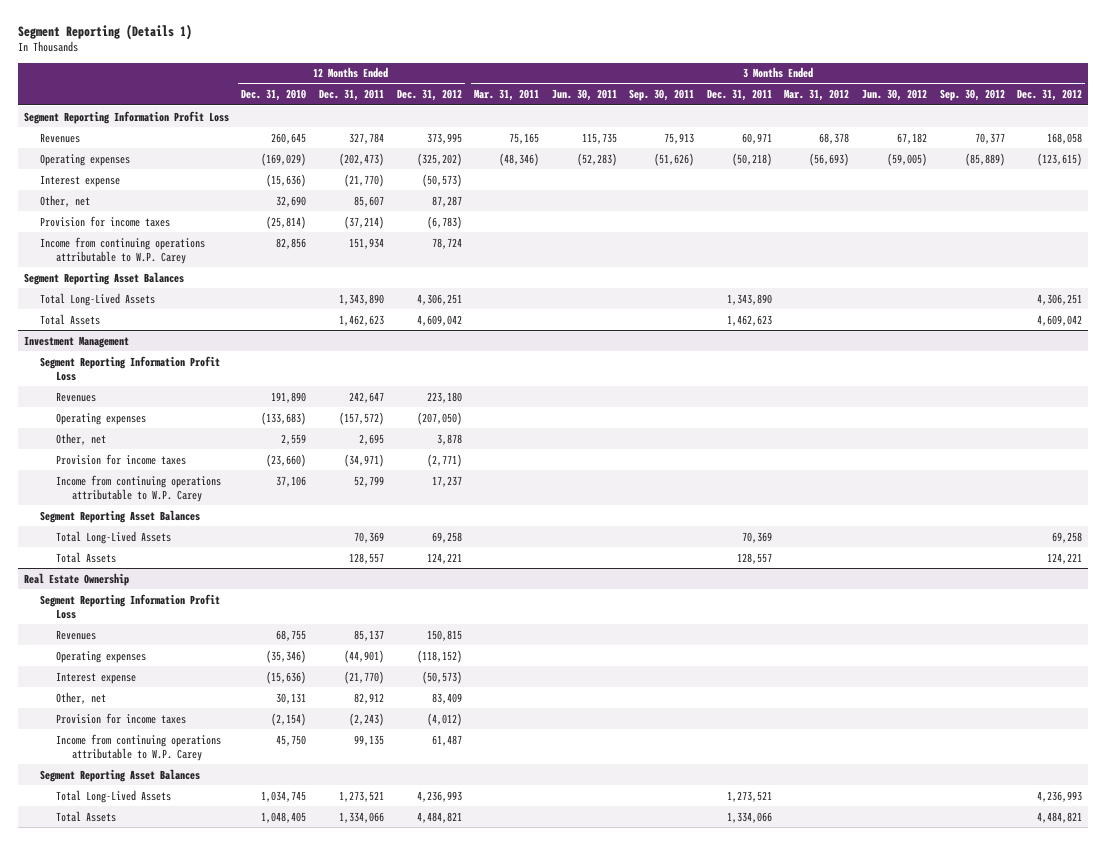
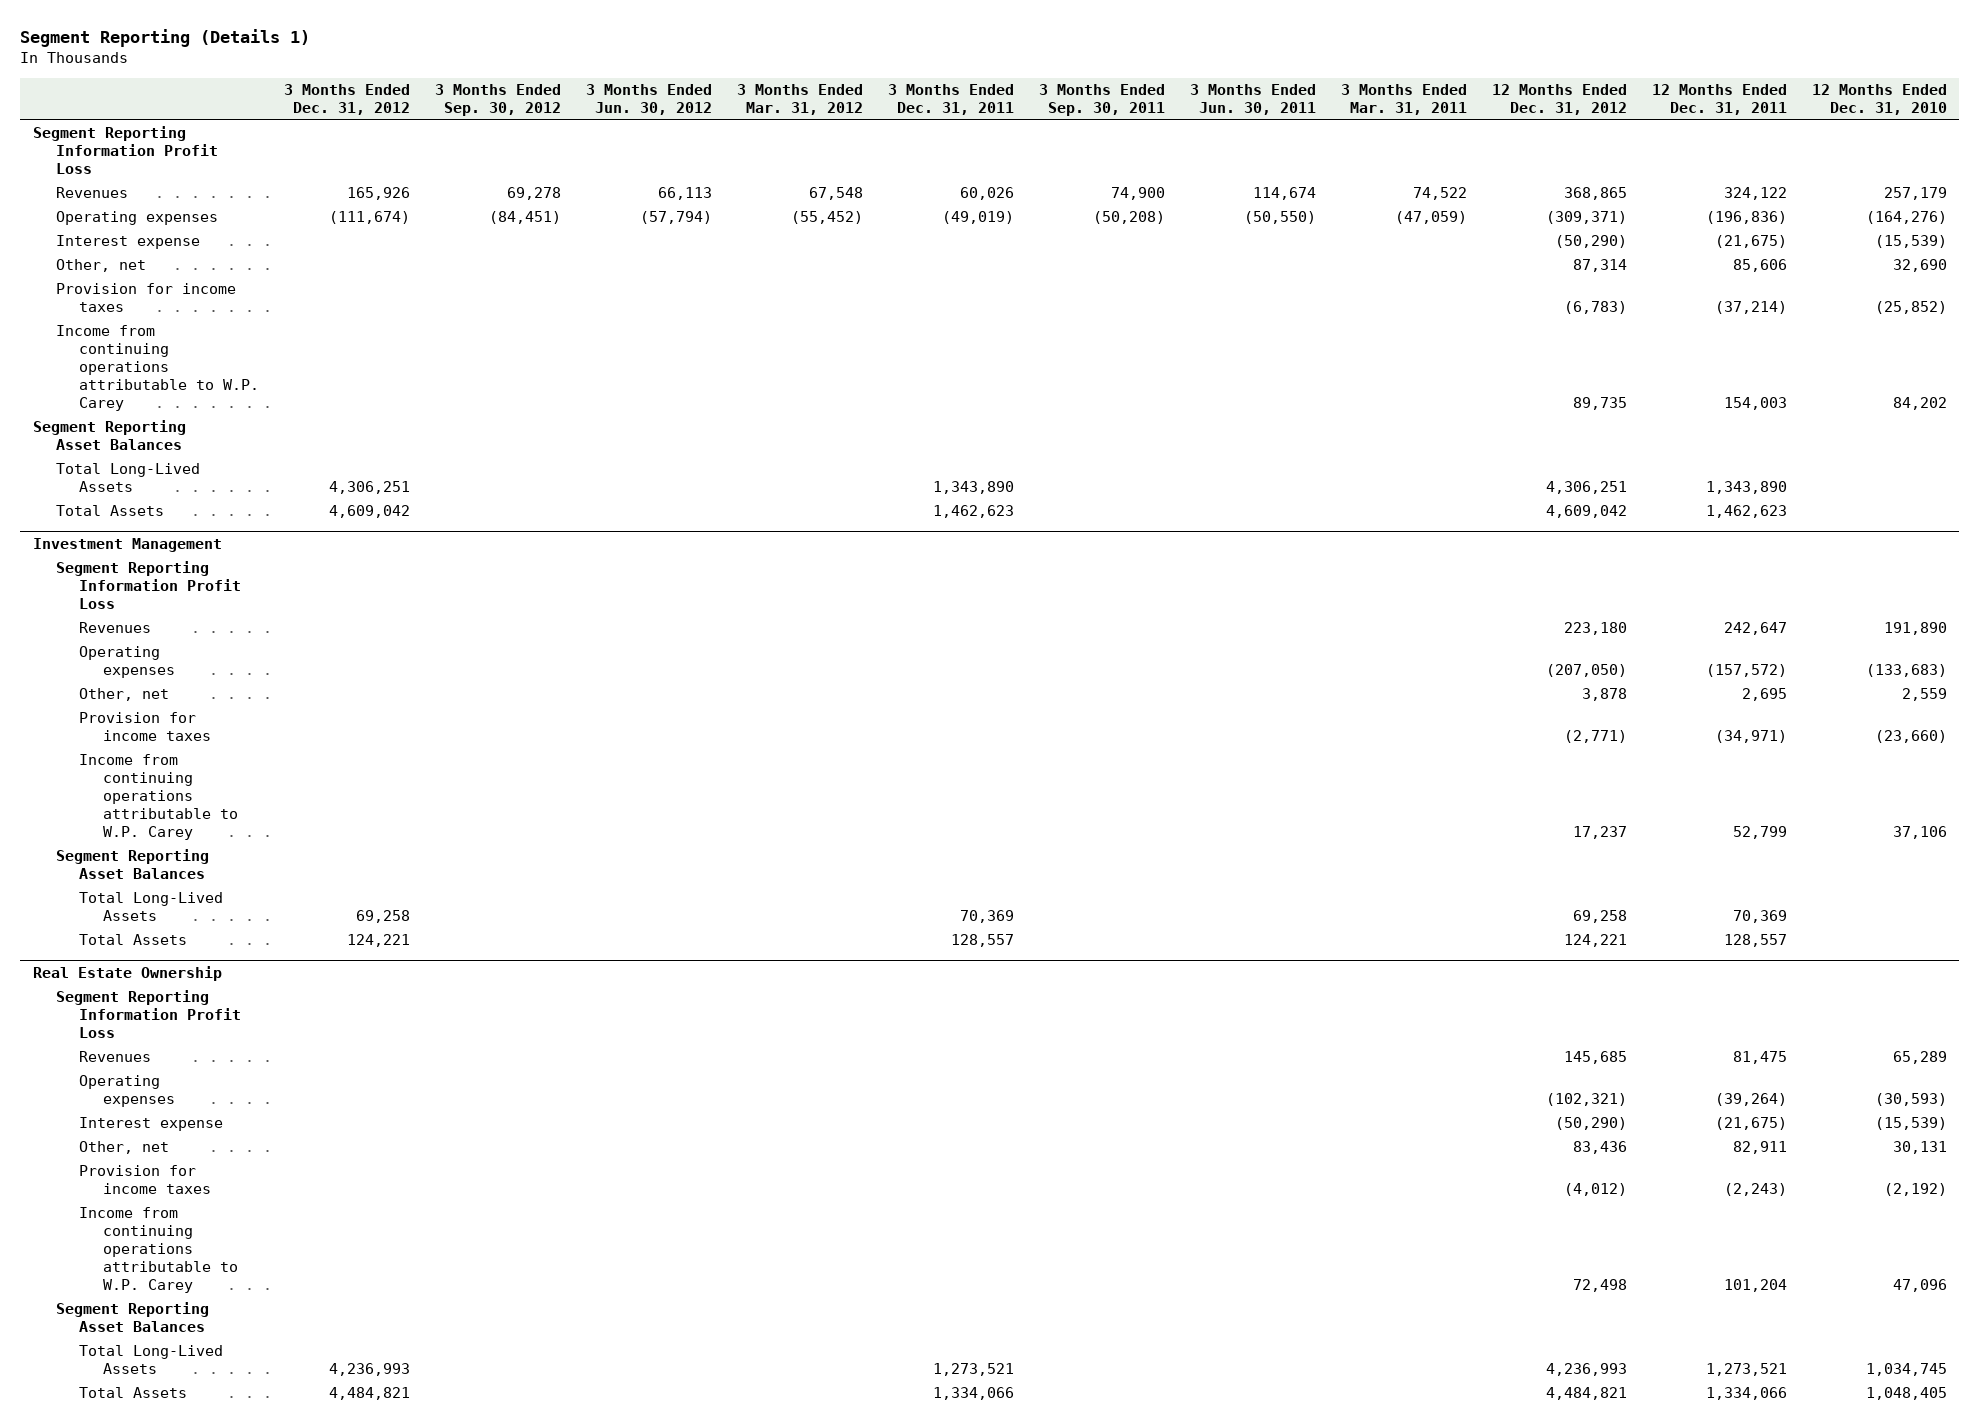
[271,132,307,144] 260,645 -> [1883,187,1947,201] 257,179
[348,132,384,144] 327,784 -> [1723,187,1787,201] 324,122
[426,132,462,144] 373,995 -> [1563,187,1627,201] 368,865
[509,132,540,144] 75,165 -> [1413,187,1468,201] 74,522
[581,132,617,144] 115,735 -> [1253,187,1317,201] 114,674
[664,132,695,144] 75,913 -> [1111,187,1166,201] 74,900
[741,132,772,144] 60,971 -> [960,187,1015,201] 60,026
[819,132,850,144] 68,378 -> [809,187,864,201] 67,548
[896,132,927,144] 67,182 -> [658,187,713,201] 66,113
[974,132,1005,144] 70,377 -> [507,187,562,201] 69,278
[1047,132,1083,144] 168,058 -> [347,187,411,201] 165,926
[261,152,307,166] (169,029) -> [1865,211,1947,225] (164,276)
[338,152,384,166] (202,473) -> [1705,211,1787,225] (196,836)
[416,152,462,166] (325,202) -> [1545,211,1627,225] (309,371)
[499,152,540,166] (48,346) -> [1395,211,1468,225] (47,059)
[576,152,617,166] (52,283) -> [1244,211,1317,225] (50,550)
[654,152,695,166] (51,626) -> [1093,211,1166,225] (50,208)
[731,152,772,166] (50,218) -> [942,211,1015,225] (49,019)
[809,152,850,166] (56,693) -> [791,211,864,225] (55,452)
[886,152,927,166] (59,005) -> [640,211,713,225] (57,794)
[964,152,1005,166] (85,889) -> [489,211,562,225] (84,451)
[1037,152,1083,166] (123,615) -> [329,211,411,225] (111,674)
[266,173,307,187] (15,636) -> [1874,235,1947,249] (15,539)
[343,173,384,187] (21,770) -> [1714,235,1787,249] (21,675)
[421,173,462,187] (50,573) -> [1554,235,1627,249] (50,290)
[353,195,384,207] 85,607 -> [1732,259,1787,273] 85,606
[431,195,462,207] 87,287 -> [1572,259,1627,273] 87,314
[266,215,307,229] (25,814) -> [1874,301,1947,315] (25,852)
[276,237,307,249] 82,856 -> [1892,396,1947,410] 84,202
[348,237,384,249] 151,934 -> [1723,396,1787,410] 154,003
[431,237,462,249] 78,724 -> [1572,396,1627,410] 89,735
[276,629,307,641] 68,755 -> [1892,1051,1947,1065] 65,289
[353,629,384,641] 85,137 -> [1732,1051,1787,1065] 81,475
[426,629,462,641] 150,815 -> [1563,1051,1627,1065] 145,685
[266,649,307,663] (35,346) -> [1874,1093,1947,1107] (30,593)
[343,649,384,663] (44,901) -> [1714,1093,1787,1107] (39,264)
[416,649,462,663] (118,152) -> [1545,1093,1627,1107] (102,321)
[266,670,307,684] (15,636) -> [1874,1117,1947,1131] (15,539)
[343,670,384,684] (21,770) -> [1714,1117,1787,1131] (21,675)
[421,670,462,684] (50,573) -> [1554,1117,1627,1131] (50,290)
[353,692,384,704] 82,912 -> [1732,1141,1787,1155] 82,911
[431,692,462,704] 83,409 -> [1572,1141,1627,1155] 83,436
[271,712,307,726] (2,154) -> [1883,1183,1947,1197] (2,192)
[276,734,307,746] 45,750 -> [1892,1278,1947,1292] 47,096
[353,734,384,746] 99,135 -> [1723,1278,1787,1292] 101,204
[431,734,462,746] 61,487 -> [1572,1278,1627,1292] 72,498

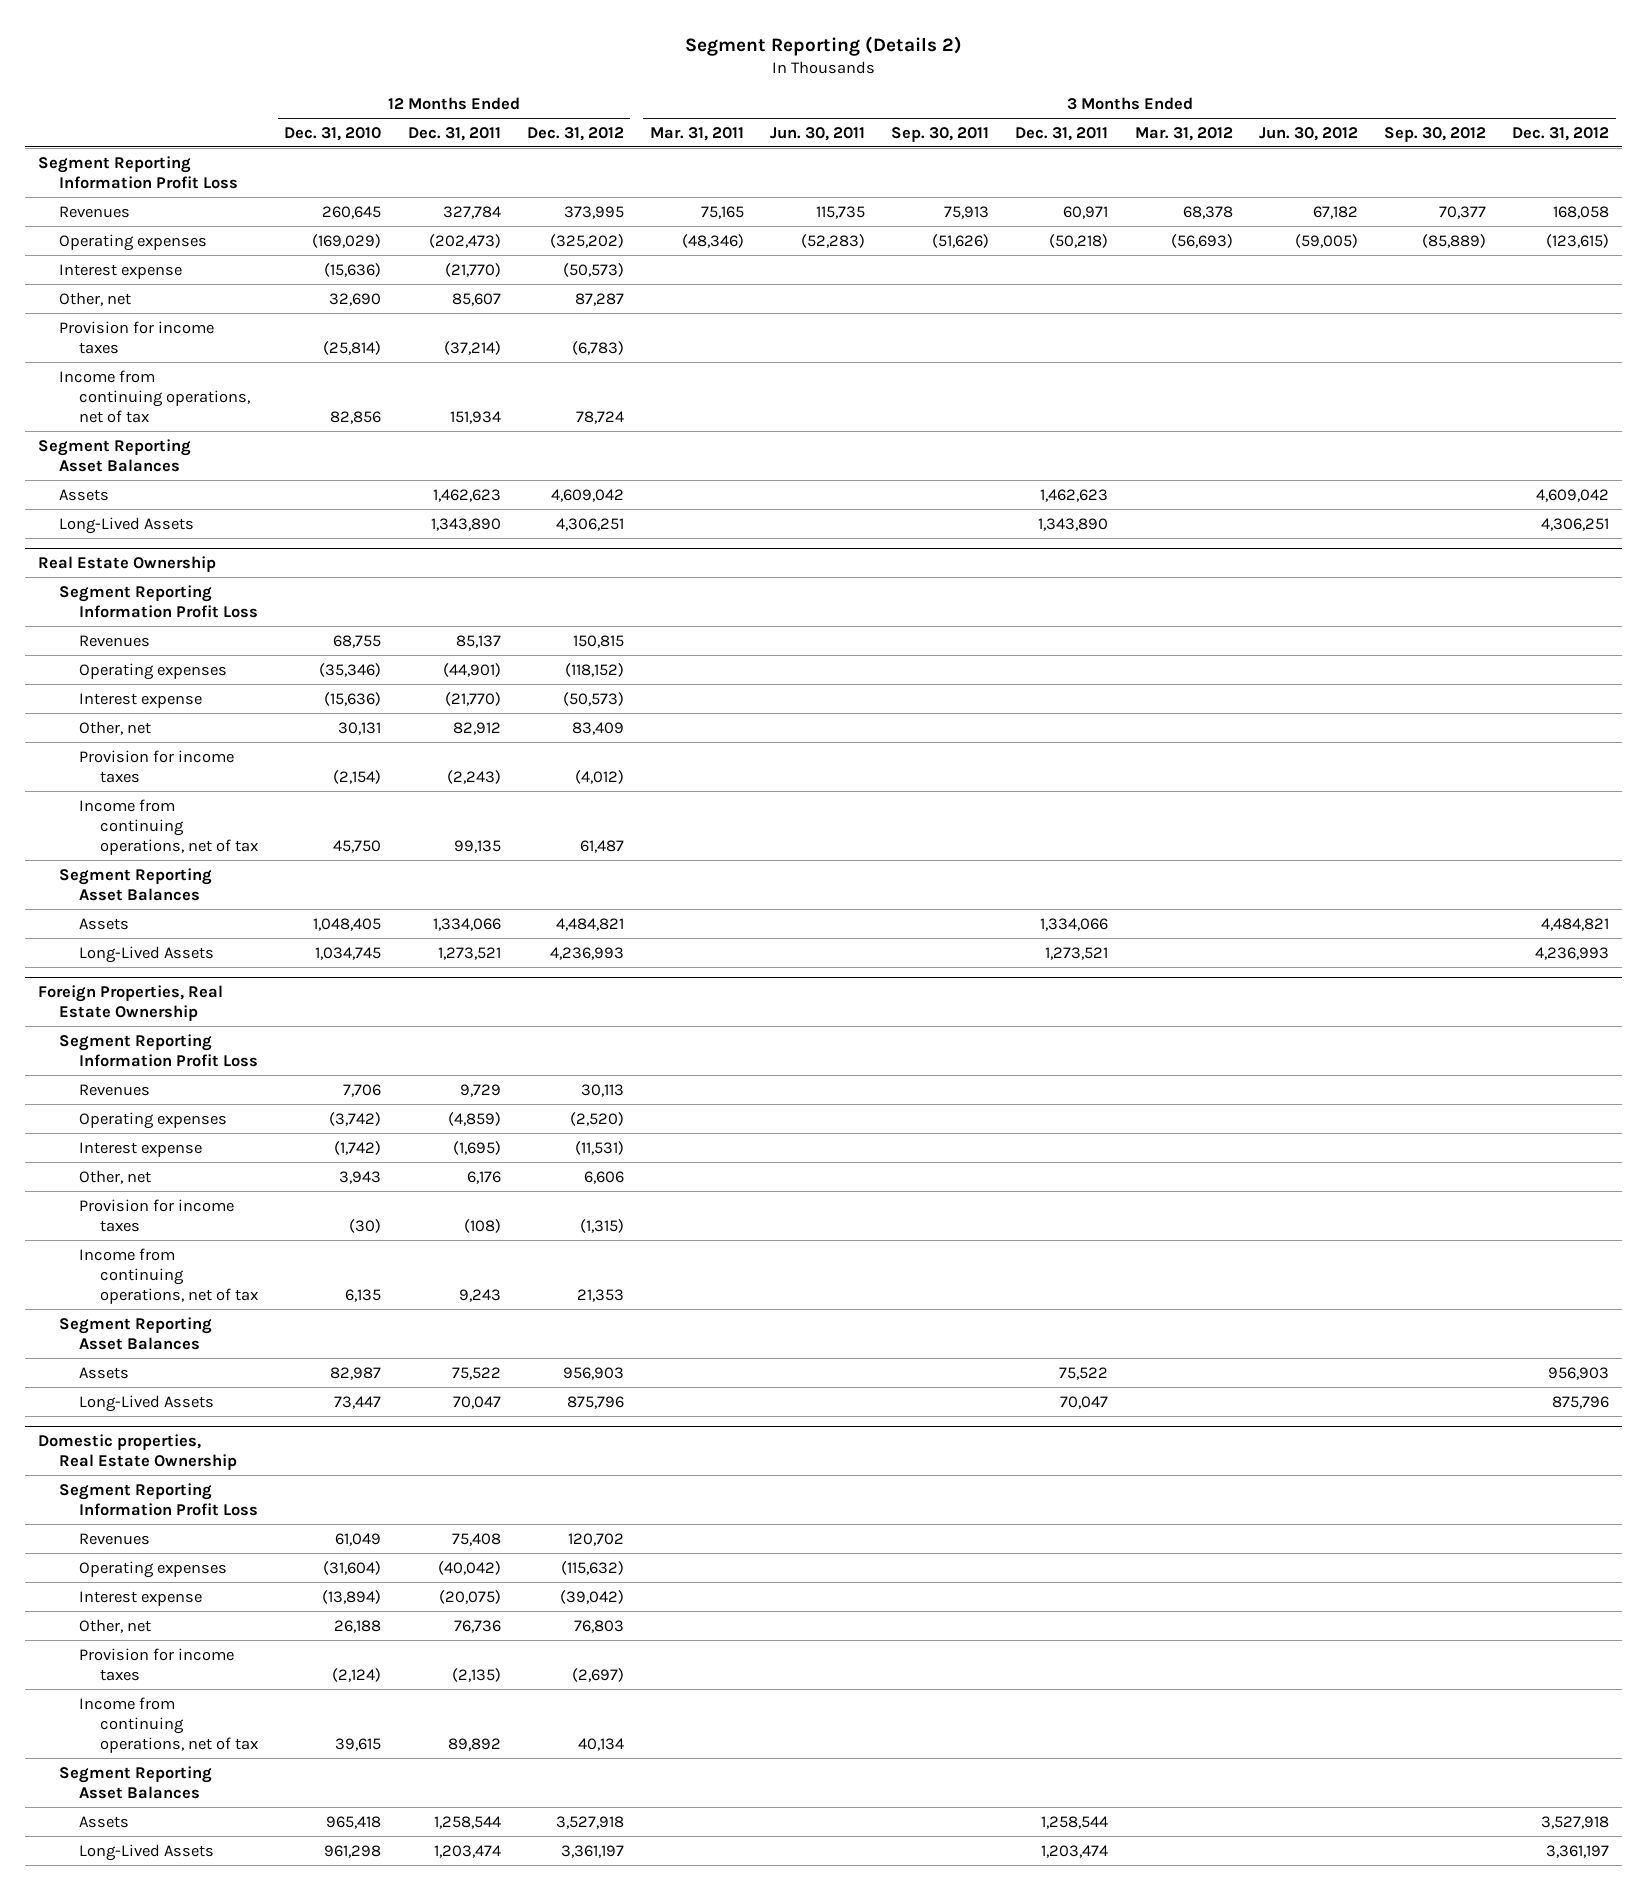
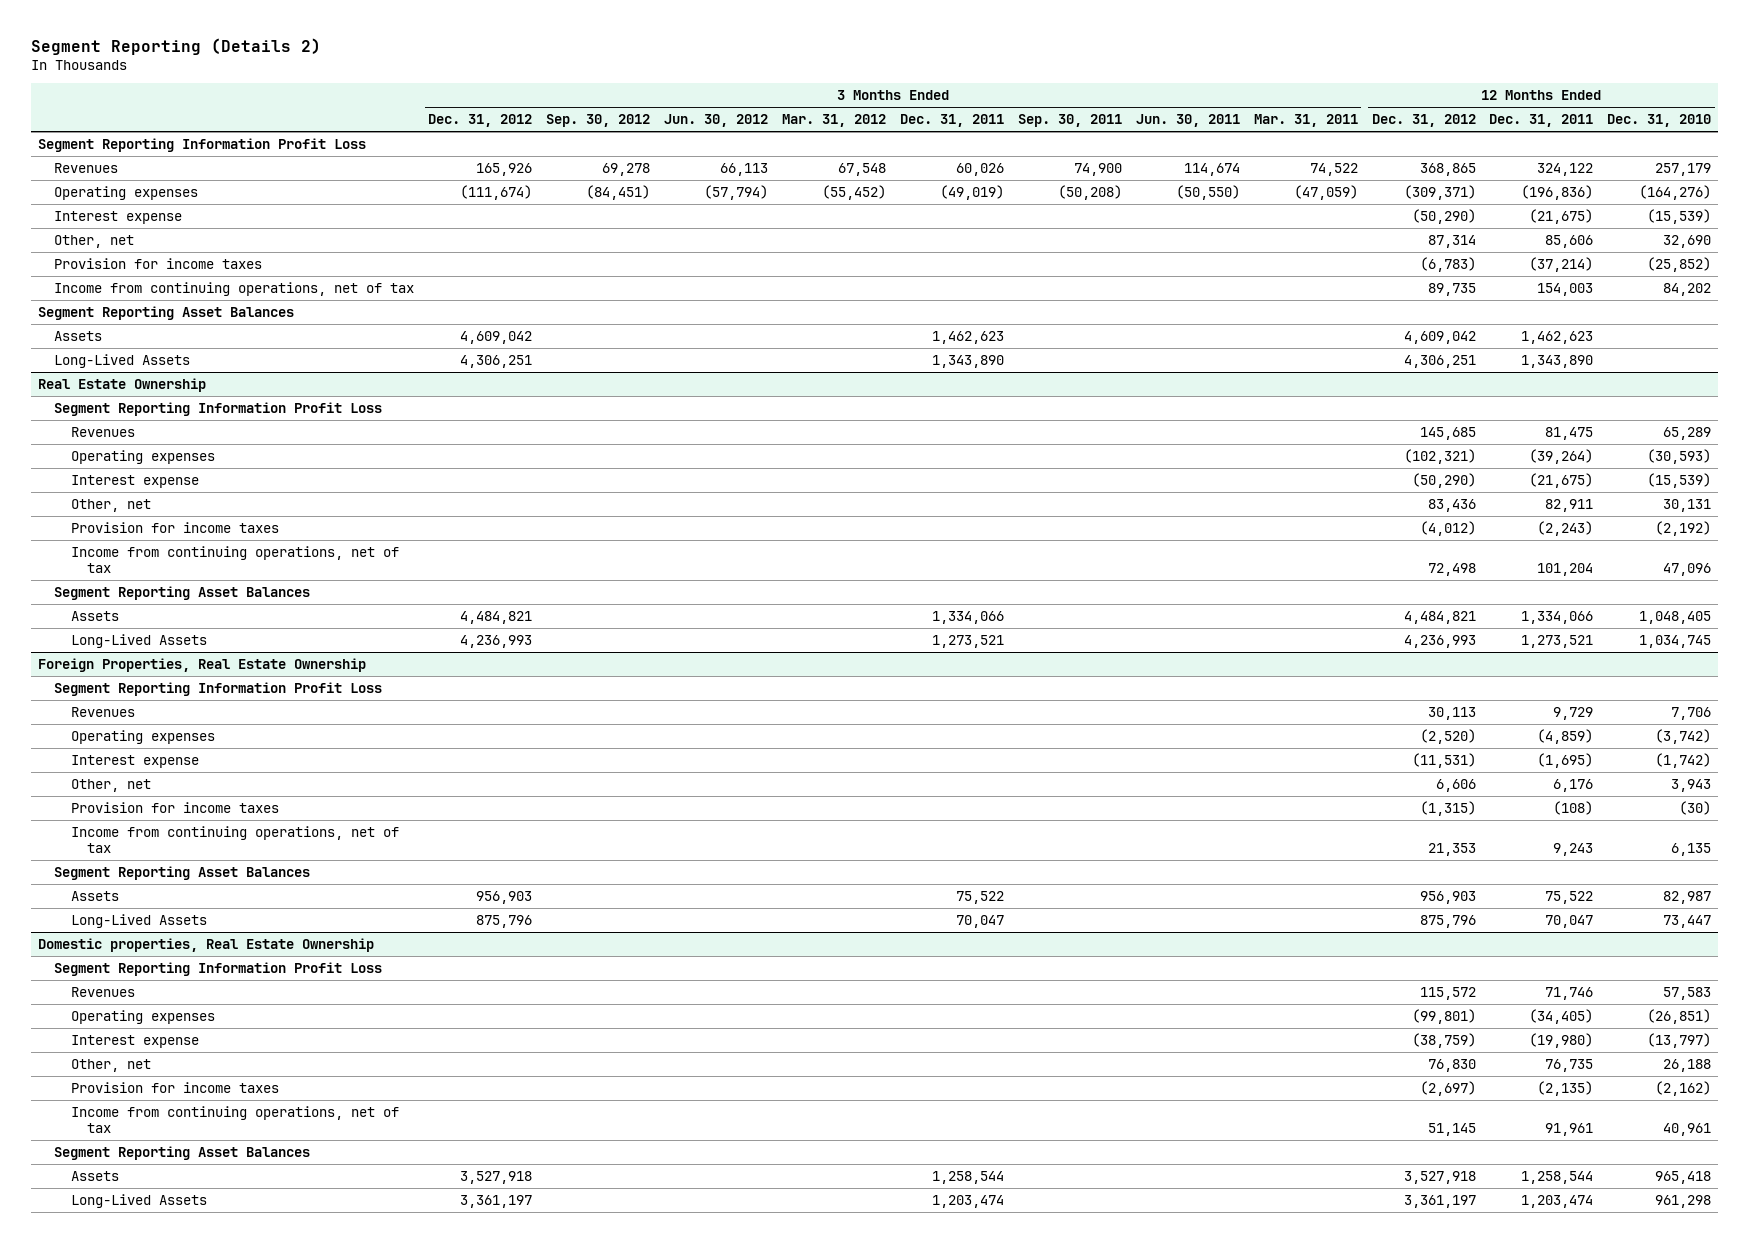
[322,205,382,219] 260,645 -> [1655,162,1712,176] 257,179
[442,205,501,219] 327,784 -> [1537,162,1594,176] 324,122
[563,205,624,219] 373,995 -> [1419,162,1476,176] 368,865
[700,205,744,219] 75,165 -> [1309,162,1358,176] 74,522
[816,205,866,219] 115,735 -> [1183,162,1240,176] 114,674
[944,205,990,219] 75,913 -> [1073,162,1122,176] 74,900
[1063,205,1109,219] 60,971 -> [955,162,1004,176] 60,026
[1182,205,1233,219] 68,378 -> [837,162,886,176] 67,548
[1312,205,1358,219] 67,182 -> [720,162,769,176] 66,113
[1438,205,1486,219] 70,377 -> [602,162,651,176] 69,278
[1553,205,1610,219] 168,058 -> [476,162,533,176] 165,926
[312,233,382,248] (169,029) -> [1639,184,1712,200] (164,276)
[428,233,501,248] (202,473) -> [1521,184,1594,200] (196,836)
[549,233,624,248] (325,202) -> [1403,184,1476,200] (309,371)
[681,233,744,248] (48,346) -> [1293,184,1358,200] (47,059)
[801,233,866,248] (52,283) -> [1175,184,1240,200] (50,550)
[932,233,990,248] (51,626) -> [1057,184,1122,200] (50,208)
[1049,233,1109,248] (50,218) -> [939,184,1004,200] (49,019)
[1170,233,1233,248] (56,693) -> [821,184,886,200] (55,452)
[1294,233,1358,248] (59,005) -> [704,184,769,200] (57,794)
[1421,233,1486,248] (85,889) -> [586,184,651,200] (84,451)
[1546,233,1610,248] (123,615) -> [460,184,533,200] (111,674)
[324,262,382,277] (15,636) -> [1647,208,1712,224] (15,539)
[444,262,501,277] (21,770) -> [1529,208,1594,224] (21,675)
[562,262,624,277] (50,573) -> [1411,208,1476,224] (50,290)
[451,292,501,306] 85,607 -> [1545,234,1594,248] 85,606
[574,292,624,306] 87,287 -> [1427,234,1476,248] 87,314
[323,340,382,355] (25,814) -> [1647,256,1712,272] (25,852)
[330,411,382,425] 82,856 -> [1663,282,1712,296] 84,202
[449,411,501,425] 151,934 -> [1537,282,1594,296] 154,003
[575,411,624,425] 78,724 -> [1427,282,1476,296] 89,735
[333,634,382,648] 68,755 -> [1663,426,1712,440] 65,289
[455,634,501,648] 85,137 -> [1545,426,1594,440] 81,475
[572,634,624,648] 150,815 -> [1419,426,1476,440] 145,685
[319,662,382,677] (35,346) -> [1647,448,1712,464] (30,593)
[442,662,501,677] (44,901) -> [1529,448,1594,464] (39,264)
[564,662,624,677] (118,152) -> [1403,448,1476,464] (102,321)
[324,691,382,706] (15,636) -> [1647,472,1712,488] (15,539)
[444,691,501,706] (21,770) -> [1529,472,1594,488] (21,675)
[562,691,624,706] (50,573) -> [1411,472,1476,488] (50,290)
[452,721,501,735] 82,912 -> [1545,498,1594,512] 82,911
[571,721,624,735] 83,409 -> [1427,498,1476,512] 83,436
[333,769,382,784] (2,154) -> [1655,520,1712,536] (2,192)
[333,840,382,854] 45,750 -> [1663,562,1712,576] 47,096
[453,840,501,854] 99,135 -> [1537,562,1594,576] 101,204
[579,840,624,854] 61,487 -> [1427,562,1476,576] 72,498
[335,1532,382,1546] 61,049 -> [1663,986,1712,1000] 57,583
[451,1532,501,1546] 75,408 -> [1545,986,1594,1000] 71,746
[567,1532,624,1546] 120,702 -> [1419,986,1476,1000] 115,572
[323,1560,382,1575] (31,604) -> [1647,1008,1712,1024] (26,851)
[437,1560,501,1575] (40,042) -> [1529,1008,1594,1024] (34,405)
[560,1560,624,1575] (115,632) -> [1411,1008,1476,1024] (99,801)
[322,1589,382,1604] (13,894) -> [1647,1032,1712,1048] (13,797)
[438,1589,501,1604] (20,075) -> [1529,1032,1594,1048] (19,980)
[559,1589,624,1604] (39,042) -> [1411,1032,1476,1048] (38,759)
[453,1619,501,1633] 76,736 -> [1545,1058,1594,1072] 76,735
[573,1619,624,1633] 76,803 -> [1427,1058,1476,1072] 76,830
[332,1667,382,1682] (2,124) -> [1655,1080,1712,1096] (2,162)
[335,1738,382,1752] 39,615 -> [1663,1122,1712,1136] 40,961
[447,1738,501,1752] 89,892 -> [1545,1122,1594,1136] 91,961
[577,1738,624,1752] 40,134 -> [1427,1122,1476,1136] 51,145

